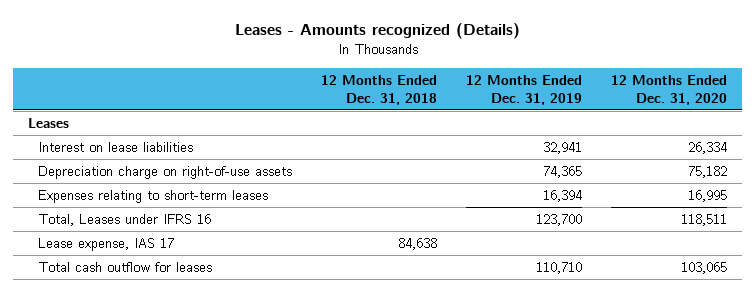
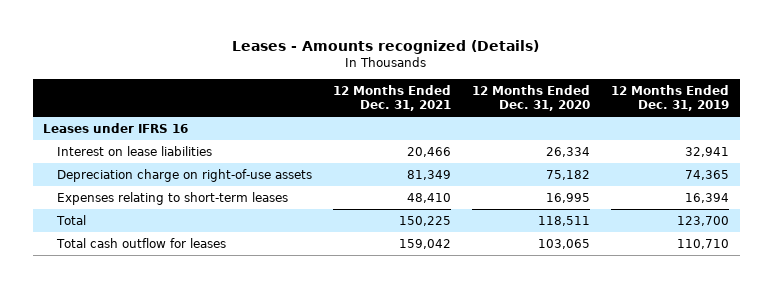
[321,74,438,105] 12 Months Ended Dec. 31, 2018 -> none
none -> [333,84,452,111] 12 Months Ended Dec. 31, 2021
[27,117,69,128] Leases -> [43,122,189,133] Leases under IFRS 16
[38,237,175,251] Lease expense, IAS 17 -> none
[38,213,212,226] Total, Leases under IFRS 16 -> [55,214,86,225] Total

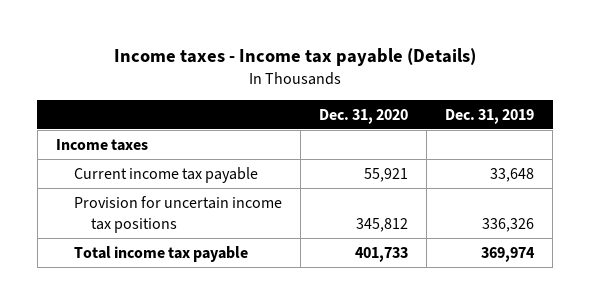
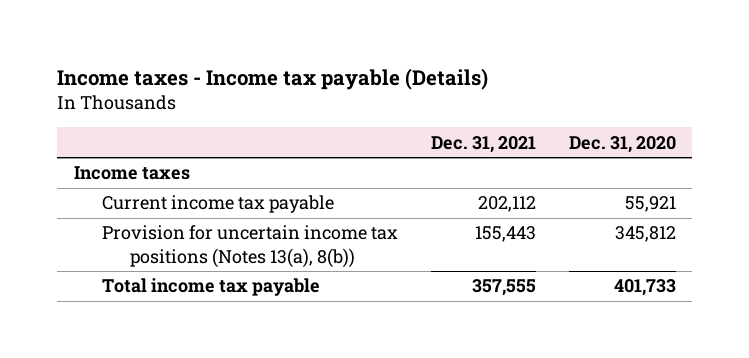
[444,108,534,124] Dec. 31, 2019 -> none
none -> [430,135,536,153] Dec. 31, 2021
[73,195,282,233] Provision for uncertain income tax positions -> [101,225,398,268] Provision for uncertain income tax positions (Notes 13(a), 8(b))

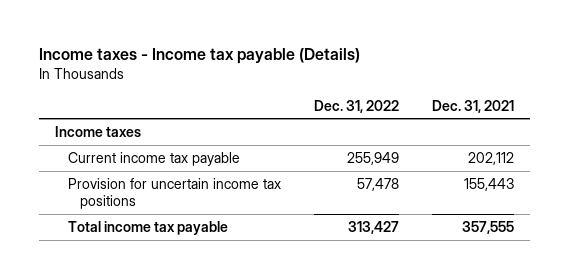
[568,135,676,153] Dec. 31, 2020 -> none
none -> [313,99,399,113] Dec. 31, 2022
[101,225,398,268] Provision for uncertain income tax positions (Notes 13(a), 8(b)) -> [67,177,281,210] Provision for uncertain income tax positions

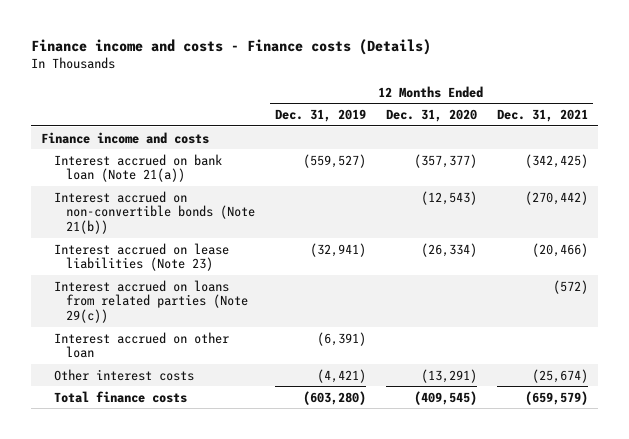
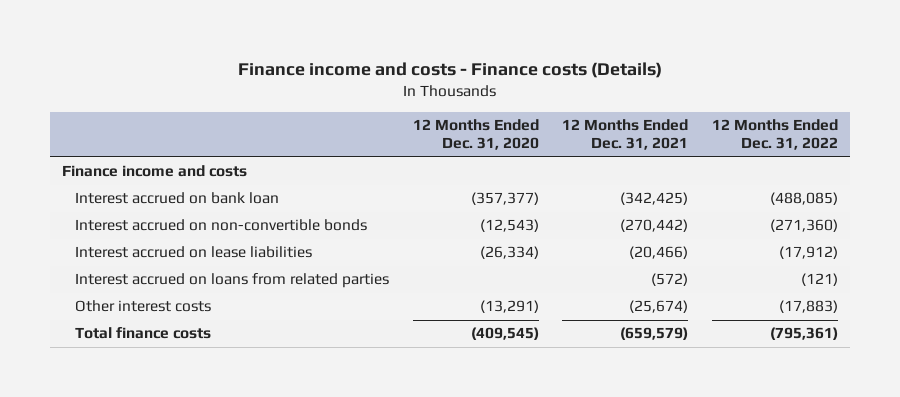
[274,109,366,123] Dec. 31, 2019 -> none
none -> [711,119,838,151] 12 Months Ended Dec. 31, 2022
[53,331,229,359] Interest accrued on other loan -> none
[53,153,222,183] Interest accrued on bank loan (Note 21(a)) -> [75,192,280,205] Interest accrued on bank loan
[53,190,255,235] Interest accrued on non-convertible bonds (Note 21(b)) -> [75,219,368,232] Interest accrued on non-convertible bonds
[53,242,229,272] Interest accrued on lease liabilities (Note 23) -> [75,246,313,259] Interest accrued on lease liabilities
[53,279,248,324] Interest accrued on loans from related parties (Note 29(c)) -> [75,273,390,289] Interest accrued on loans from related parties

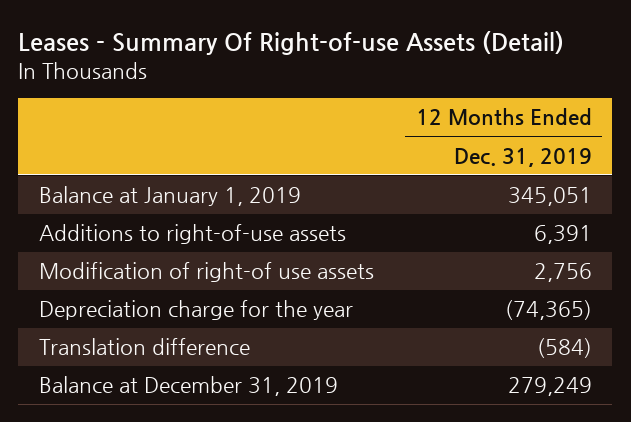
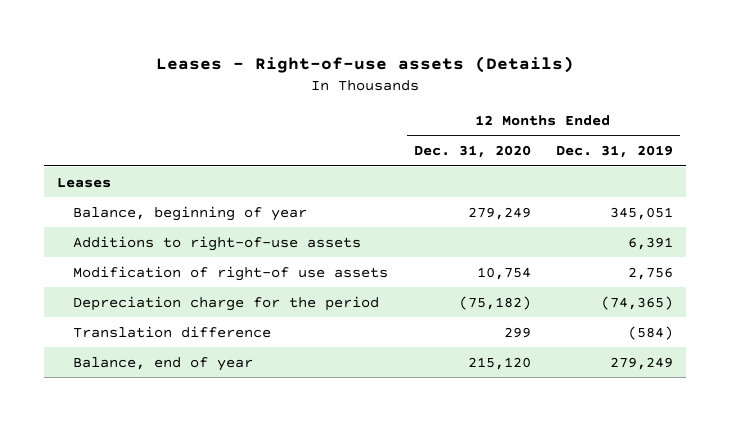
[18,30,565,55] Leases - Summary Of Right-of-use Assets (Detail) -> [156,55,575,73] Leases - Right-of-use assets (Details)
none -> [413,145,531,159] Dec. 31, 2020
none -> [57,177,112,188] Leases
[38,186,301,207] Balance at January 1, 2019 -> [73,205,308,221] Balance, beginning of year
[38,300,353,321] Depreciation charge for the year -> [73,295,380,311] Depreciation charge for the period
[38,376,338,397] Balance at December 31, 2019 -> [73,356,254,371] Balance, end of year

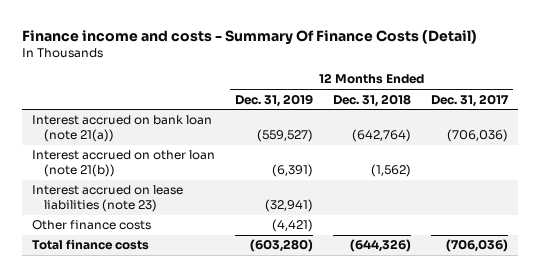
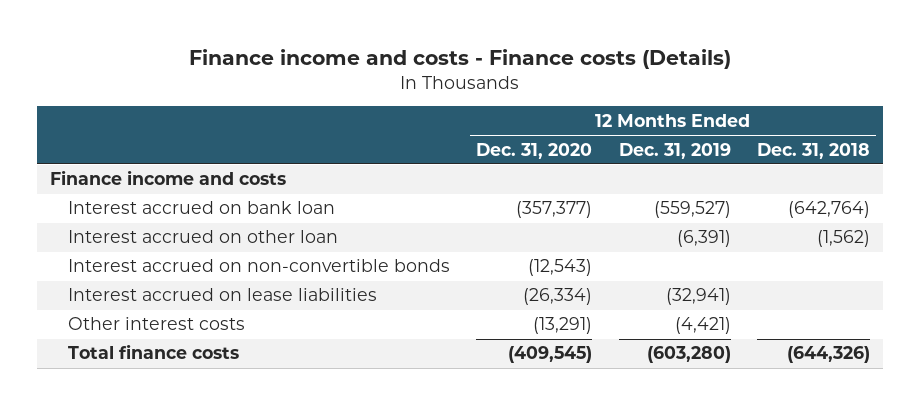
[22,29,478,45] Finance income and costs - Summary Of Finance Costs (Detail) -> [189,48,732,69] Finance income and costs - Finance costs (Details)
[431,93,510,107] Dec. 31, 2017 -> none
none -> [476,142,593,159] Dec. 31, 2020
none -> [50,170,287,186] Finance income and costs
[32,115,213,143] Interest accrued on bank loan (note 21(a)) -> [68,201,336,215] Interest accrued on bank loan
[32,150,216,178] Interest accrued on other loan (note 21(b)) -> [68,230,339,244] Interest accrued on other loan
none -> [68,259,451,273] Interest accrued on non-convertible bonds
[32,185,184,213] Interest accrued on lease liabilities (note 23) -> [68,288,378,302] Interest accrued on lease liabilities
[32,220,152,231] Other finance costs -> [68,317,246,331] Other interest costs

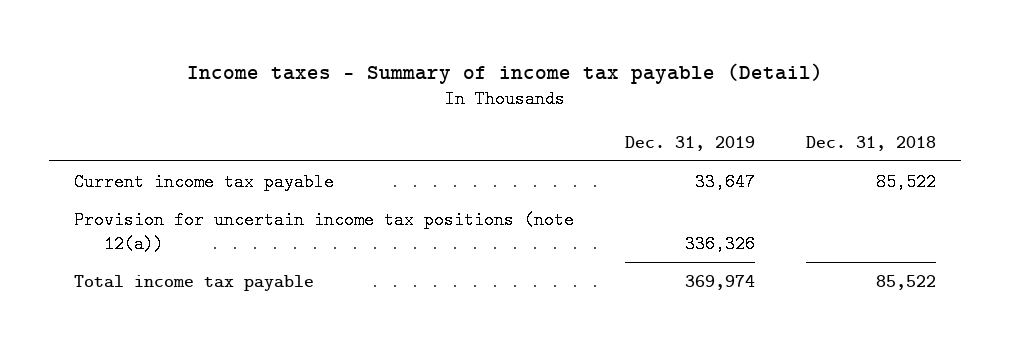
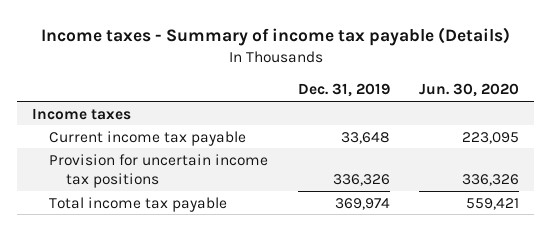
[187,62,824,84] Income taxes - Summary of income tax payable (Detail) -> [40,27,510,47] Income taxes - Summary of income tax payable (Details)
[805,135,936,151] Dec. 31, 2018 -> none
none -> [419,83,520,98] Jun. 30, 2020
none -> [32,107,132,120] Income taxes
[695,172,756,191] 33,647 -> [340,131,390,144] 33,648
[74,210,575,253] Provision for uncertain income tax positions (note 12(a)) -> [48,153,268,188] Provision for uncertain income tax positions

